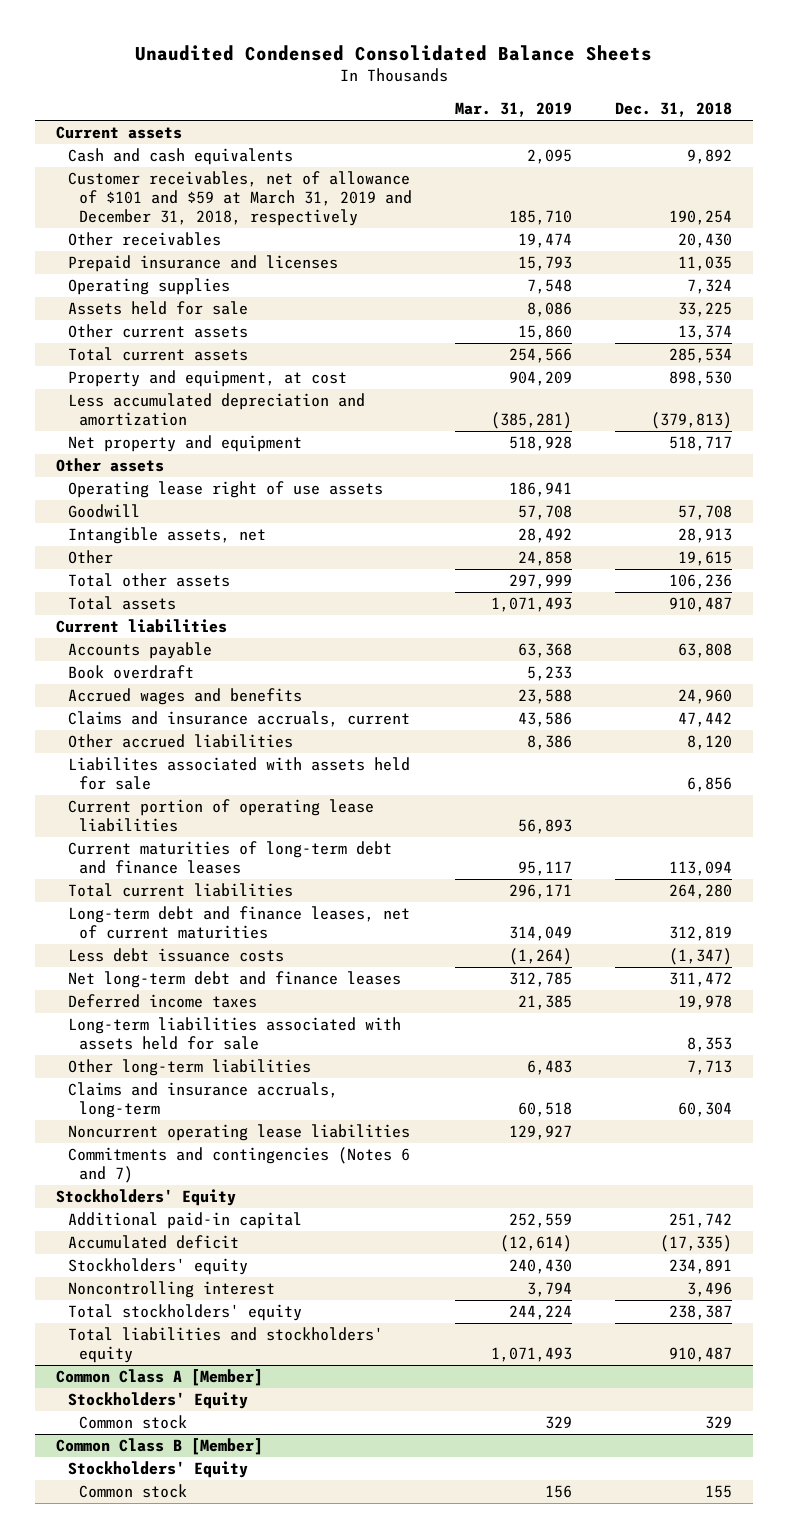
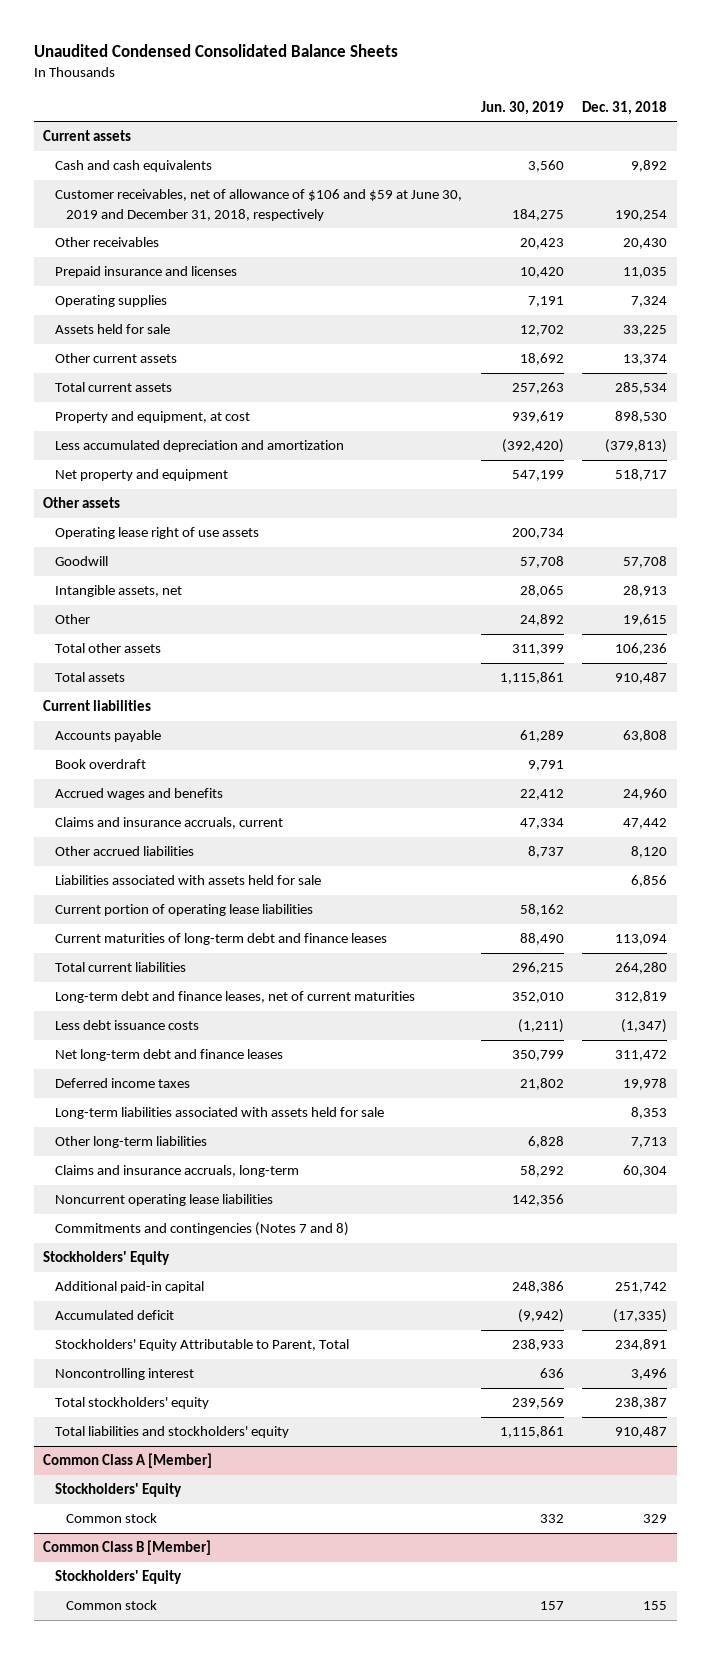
[454,102,572,118] Mar. 31, 2019 -> none
none -> [480,100,564,115] Jun. 30, 2019
[67,171,412,227] Customer receivables, net of allowance of $101 and $59 at March 31, 2019 and December 31, 2018, respectively -> [54,189,462,221] Customer receivables, net of allowance of $106 and $59 at June 30, 2019 and December 31, 2018, respectively
[67,757,410,791] Liabilites associated with assets held for sale -> [54,875,321,886] Liabilities associated with assets held for sale
[67,1147,410,1184] Commitments and contingencies (Notes 6 and 7) -> [54,1222,349,1237] Commitments and contingencies (Notes 7 and 8)
[67,1258,248,1276] Stockholders' equity -> [54,1339,349,1352] Stockholders' Equity Attributable to Parent, Total

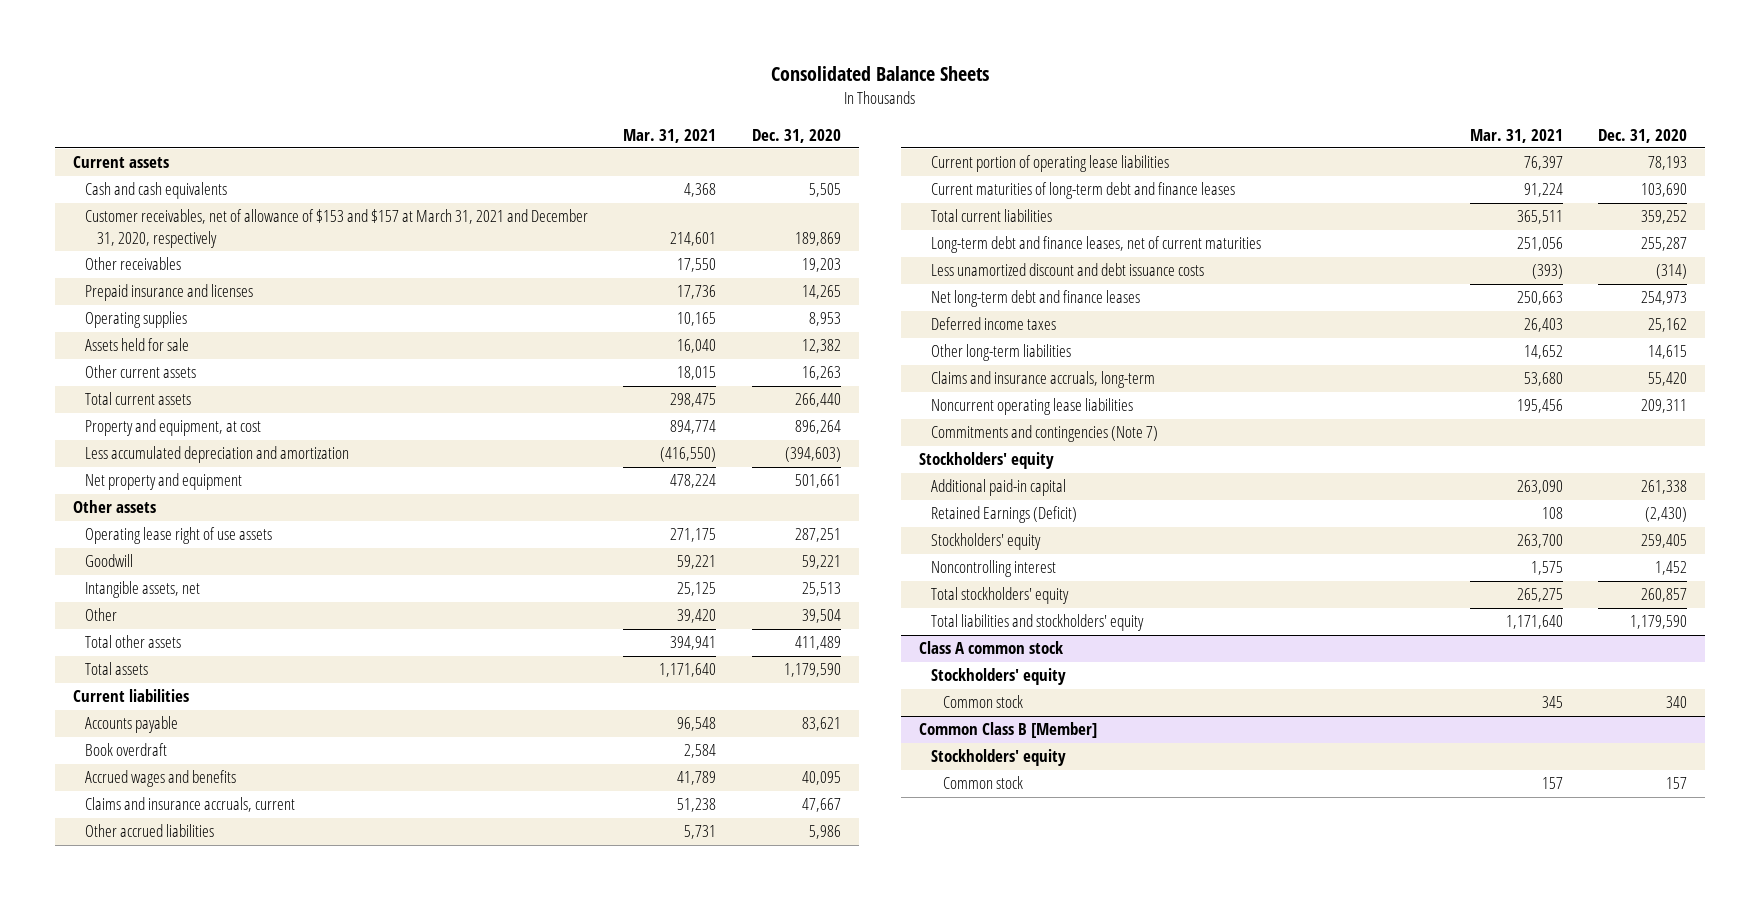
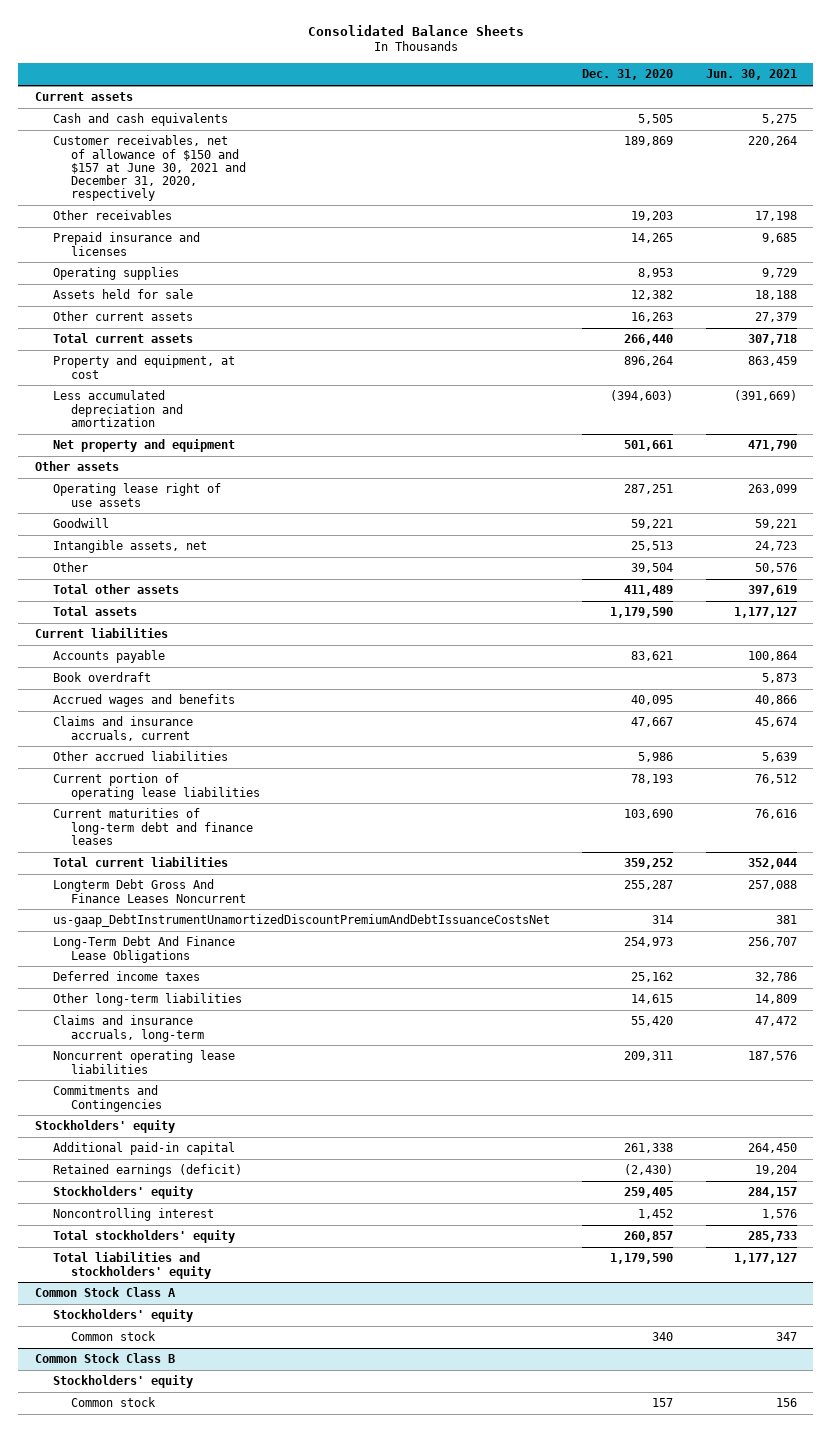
[623,128,717,143] Mar. 31, 2021 -> none
none -> [706,69,798,81] Jun. 30, 2021
[84,209,588,249] Customer receivables, net of allowance of $153 and $157 at March 31, 2021 and December 31, 2020, respectively -> [52,135,246,202] Customer receivables, net of allowance of $150 and $157 at June 30, 2021 and December 31, 2020, respectively
[931,263,1205,277] Less unamortized discount and debt issuance costs -> none
[931,236,1262,254] Long-term debt and finance leases, net of current maturities -> [52,879,246,903] Longterm Debt Gross And Finance Leases Noncurrent
none -> [52,914,550,928] us-gaap_DebtInstrumentUnamortizedDiscountPremiumAndDebtIssuanceCostsNet
[931,290,1141,308] Net long-term debt and finance leases -> [52,936,235,963] Long-Term Debt And Finance Lease Obligations
[931,425,1159,443] Commitments and contingencies (Note 7) -> [52,1085,162,1112] Commitments and Contingencies
[931,506,1078,524] Retained Earnings (Deficit) -> [52,1164,242,1178] Retained earnings (deficit)
[919,641,1064,655] Class A common stock -> [34,1287,176,1298] Common Stock Class A
[919,722,1098,739] Common Class B [Member] -> [34,1353,175,1364] Common Stock Class B

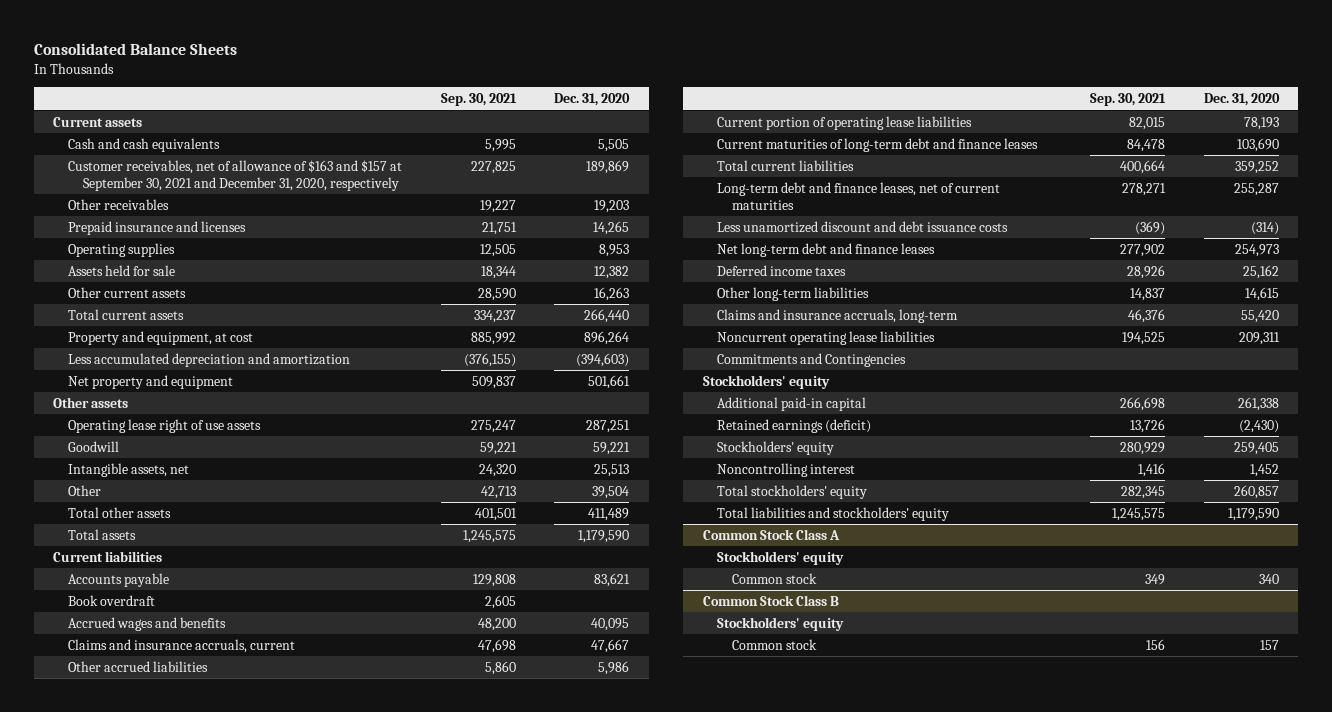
[706,69,798,81] Jun. 30, 2021 -> none
none -> [440,93,517,107] Sep. 30, 2021
[52,135,246,202] Customer receivables, net of allowance of $150 and $157 at June 30, 2021 and December 31, 2020, respectively -> [67,159,402,191] Customer receivables, net of allowance of $163 and $157 at September 30, 2021 and December 31, 2020, respectively
[52,914,550,928] us-gaap_DebtInstrumentUnamortizedDiscountPremiumAndDebtIssuanceCostsNet -> none
[52,879,246,903] Longterm Debt Gross And Finance Leases Noncurrent -> [717,181,1001,210] Long-term debt and finance leases, net of current maturities
none -> [717,220,1009,233] Less unamortized discount and debt issuance costs
[52,936,235,963] Long-Term Debt And Finance Lease Obligations -> [717,242,936,257] Net long-term debt and finance leases

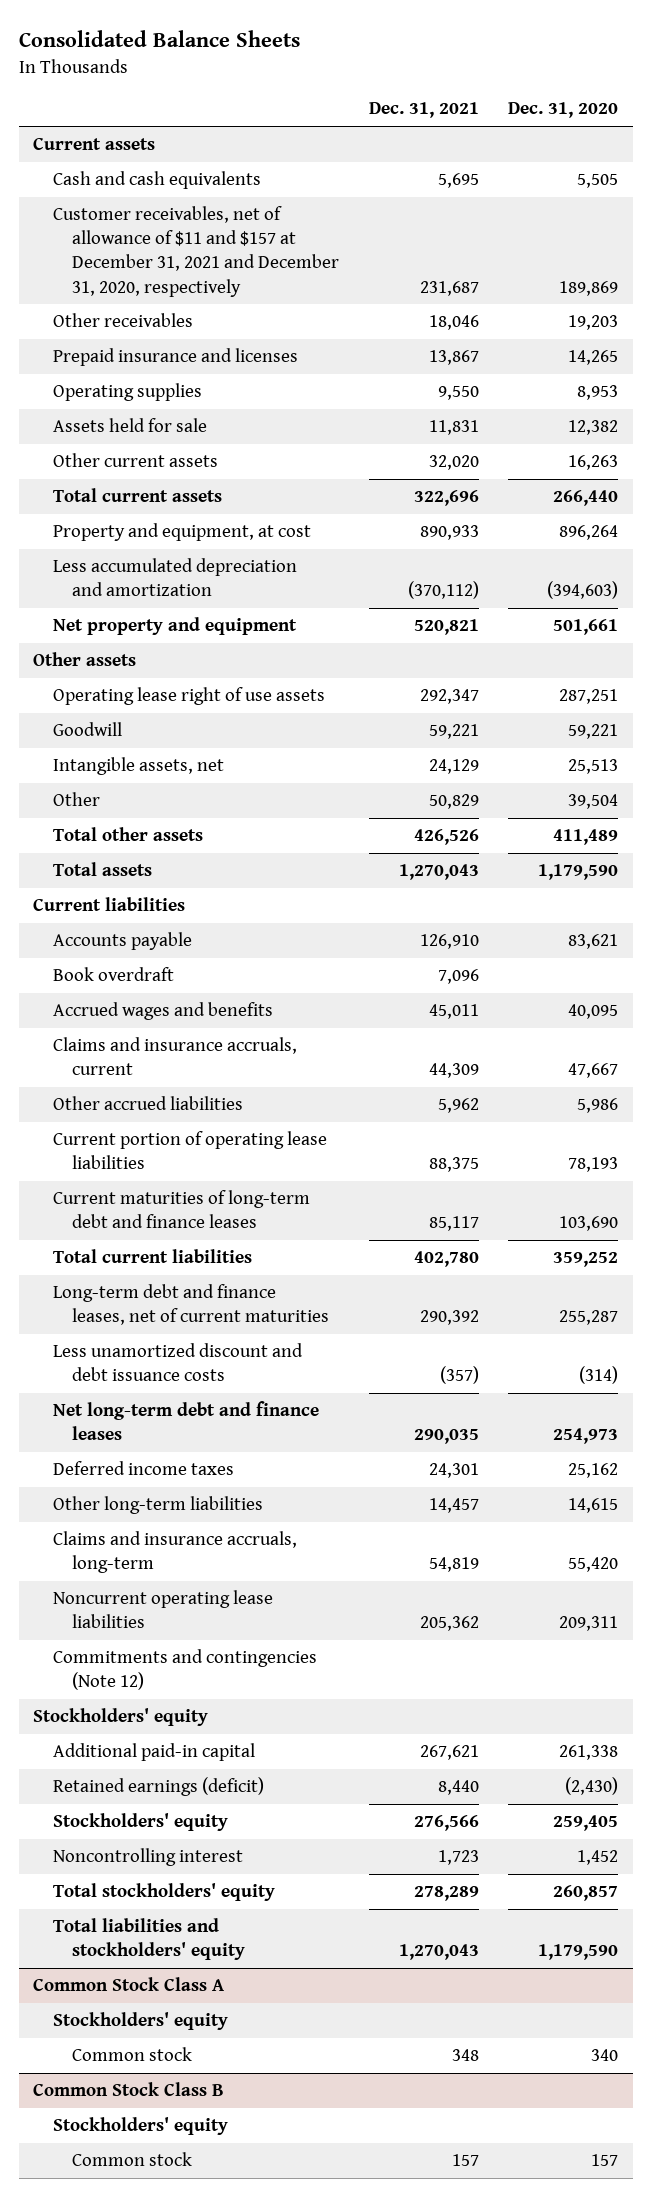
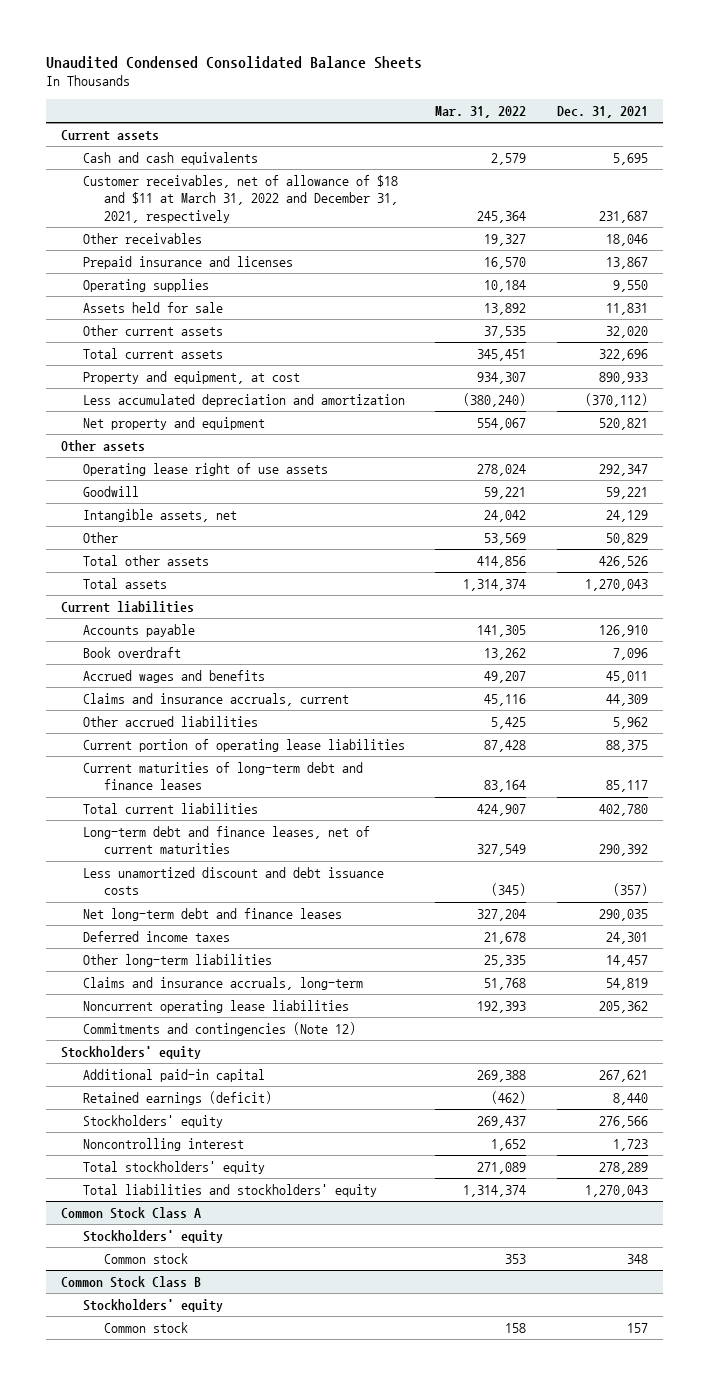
[18,30,300,48] Consolidated Balance Sheets -> [46,56,423,70] Unaudited Condensed Consolidated Balance Sheets
[508,102,619,119] Dec. 31, 2020 -> none
none -> [435,106,527,119] Mar. 31, 2022
[52,206,340,297] Customer receivables, net of allowance of $11 and $157 at December 31, 2021 and December 31, 2020, respectively -> [82,174,398,223] Customer receivables, net of allowance of $18 and $11 at March 31, 2022 and December 31, 2021, respectively

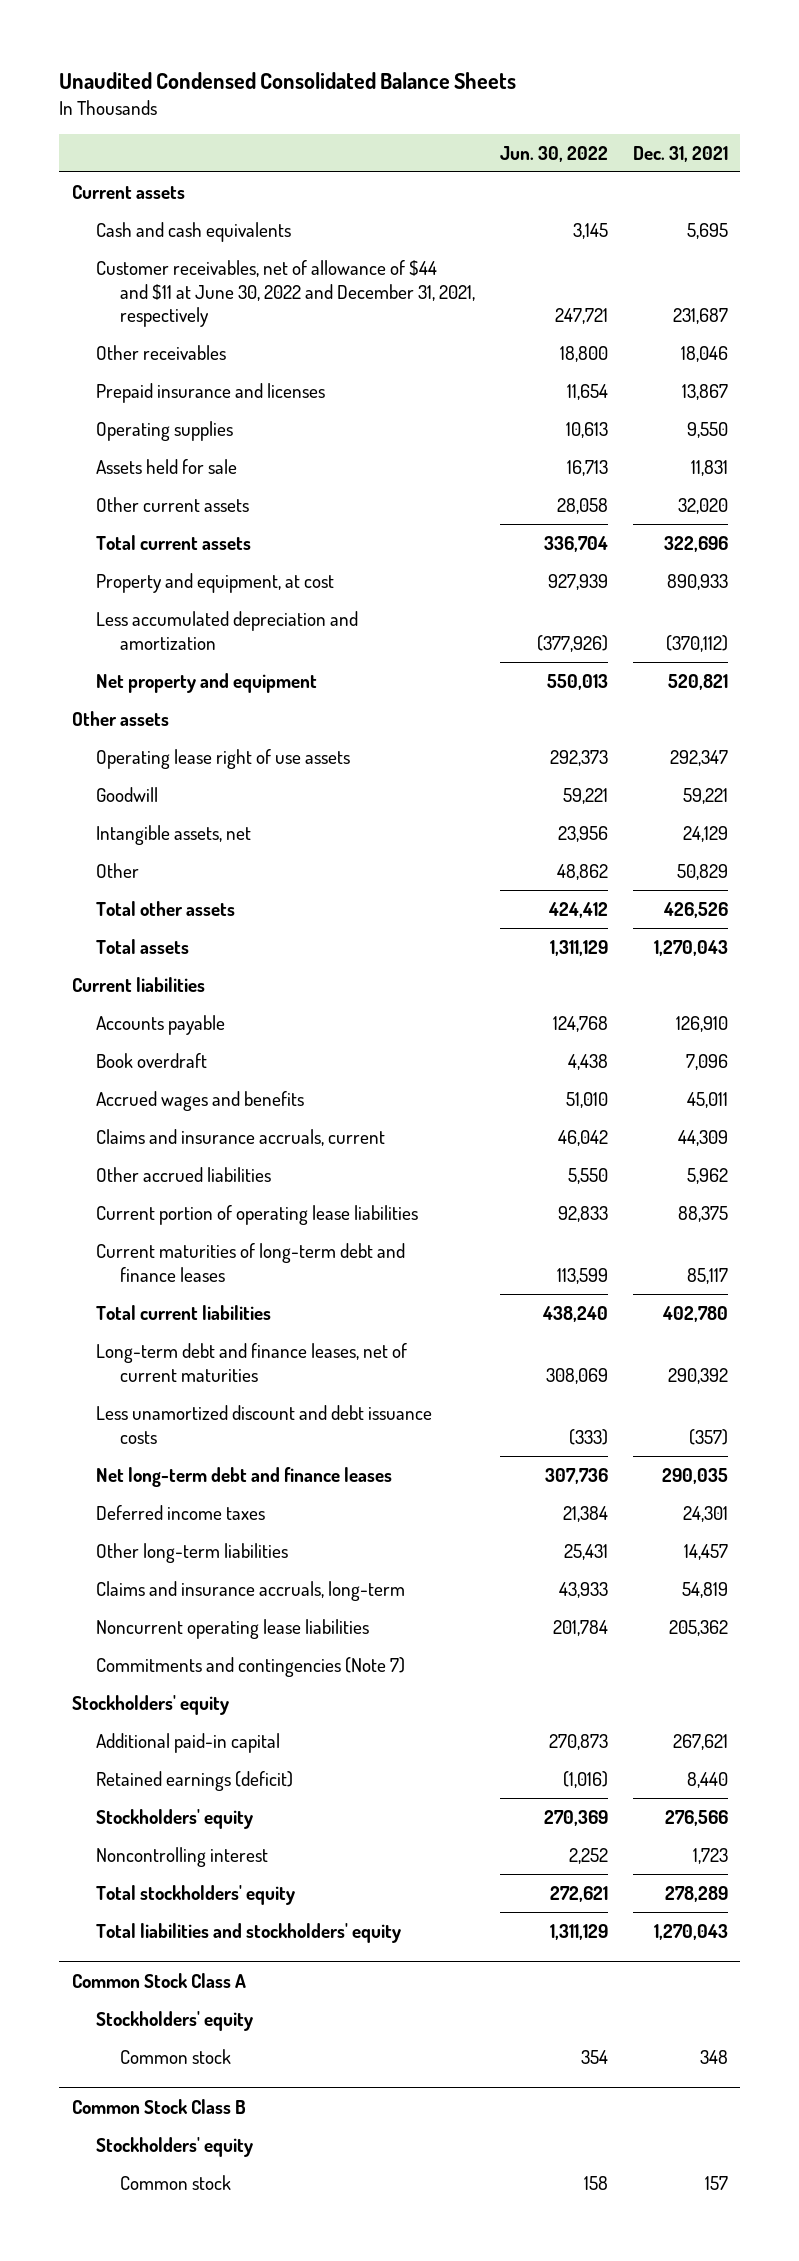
[435,106,527,119] Mar. 31, 2022 -> none
none -> [499,145,608,162] Jun. 30, 2022
[82,174,398,223] Customer receivables, net of allowance of $18 and $11 at March 31, 2022 and December 31, 2021, respectively -> [96,260,476,328] Customer receivables, net of allowance of $44 and $11 at June 30, 2022 and December 31, 2021, respectively
[82,1021,356,1036] Commitments and contingencies (Note 12) -> [96,1657,406,1678] Commitments and contingencies (Note 7)

